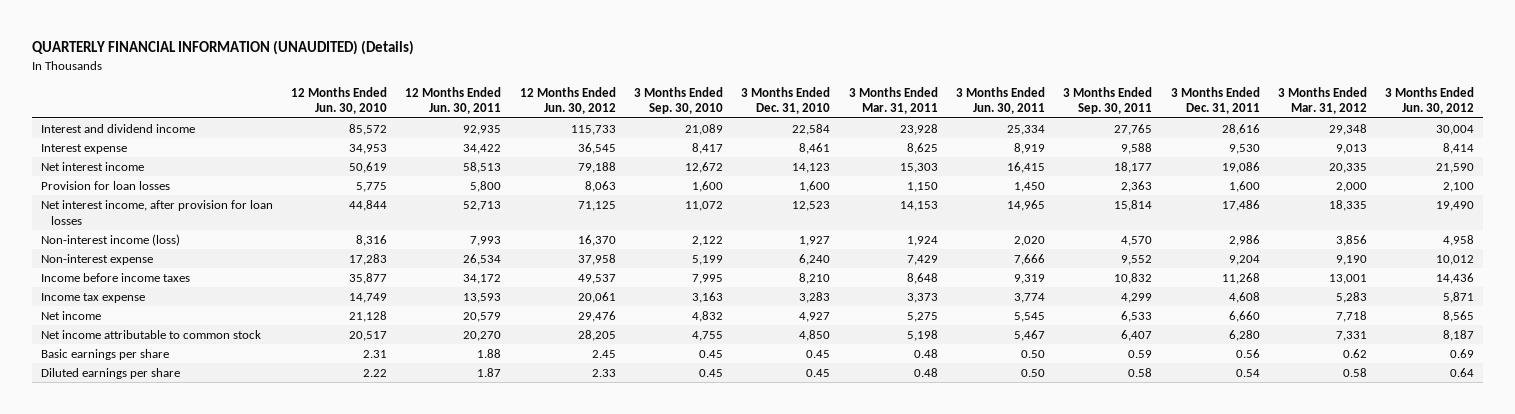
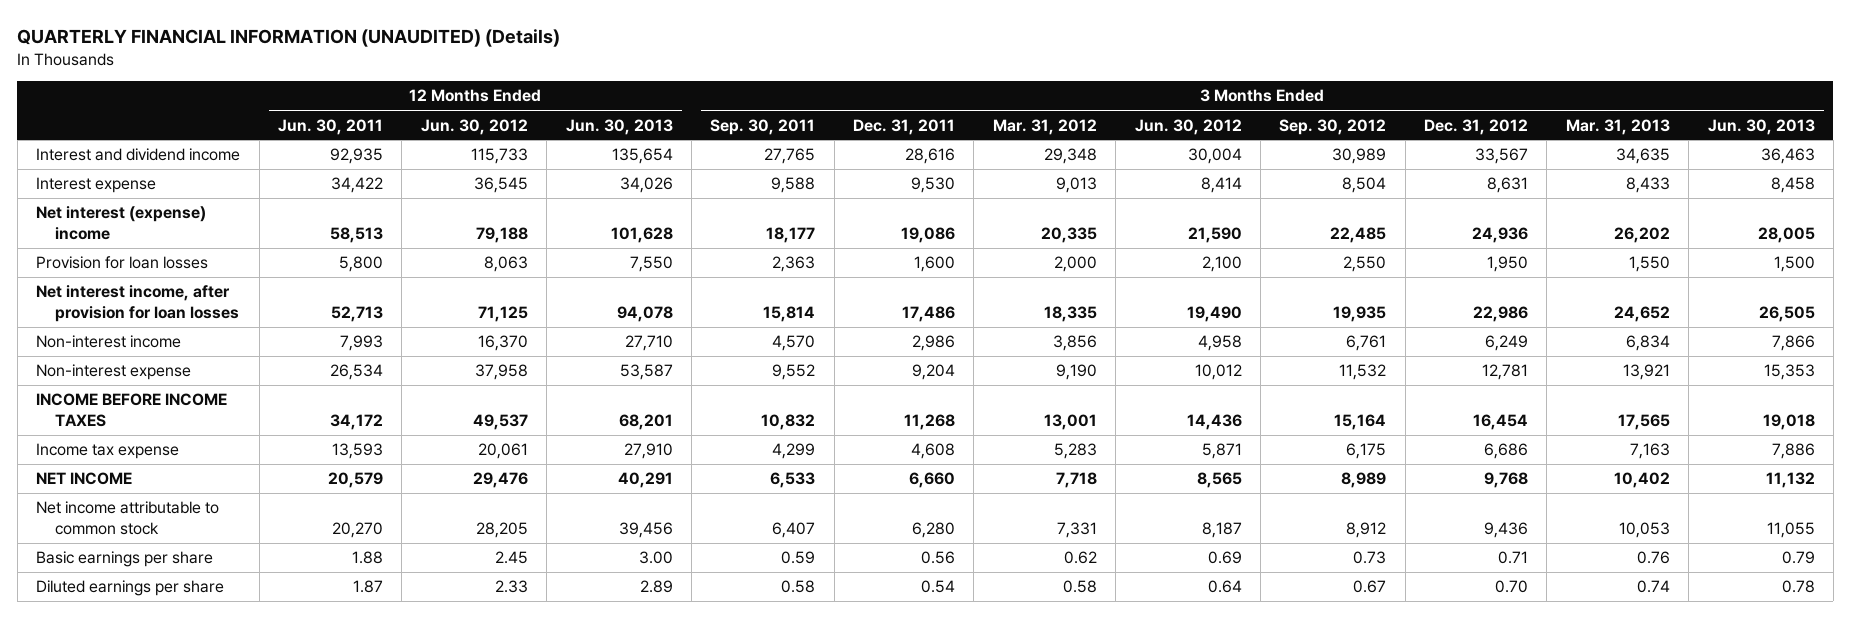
[290,86,387,115] 12 Months Ended Jun. 30, 2010 -> none
[633,86,723,115] 3 Months Ended Sep. 30, 2010 -> none
[741,86,831,115] 3 Months Ended Dec. 31, 2010 -> none
[848,86,938,115] 3 Months Ended Mar. 31, 2011 -> none
[955,86,1045,115] 3 Months Ended Jun. 30, 2011 -> none
none -> [565,118,673,135] Jun. 30, 2013
none -> [1279,118,1387,135] Sep. 30, 2012
none -> [1424,118,1529,135] Dec. 31, 2012
none -> [1565,118,1670,135] Mar. 31, 2013
none -> [1707,118,1815,135] Jun. 30, 2013
[40,161,144,171] Net interest income -> [36,206,207,240] Net interest (expense) income
[40,233,180,246] Non-interest income (loss) -> [36,335,182,349] Non-interest income
[40,272,190,282] Income before income taxes -> [36,393,228,427] INCOME BEFORE INCOME TAXES
[40,310,101,320] Net income -> [36,472,133,486] NET INCOME

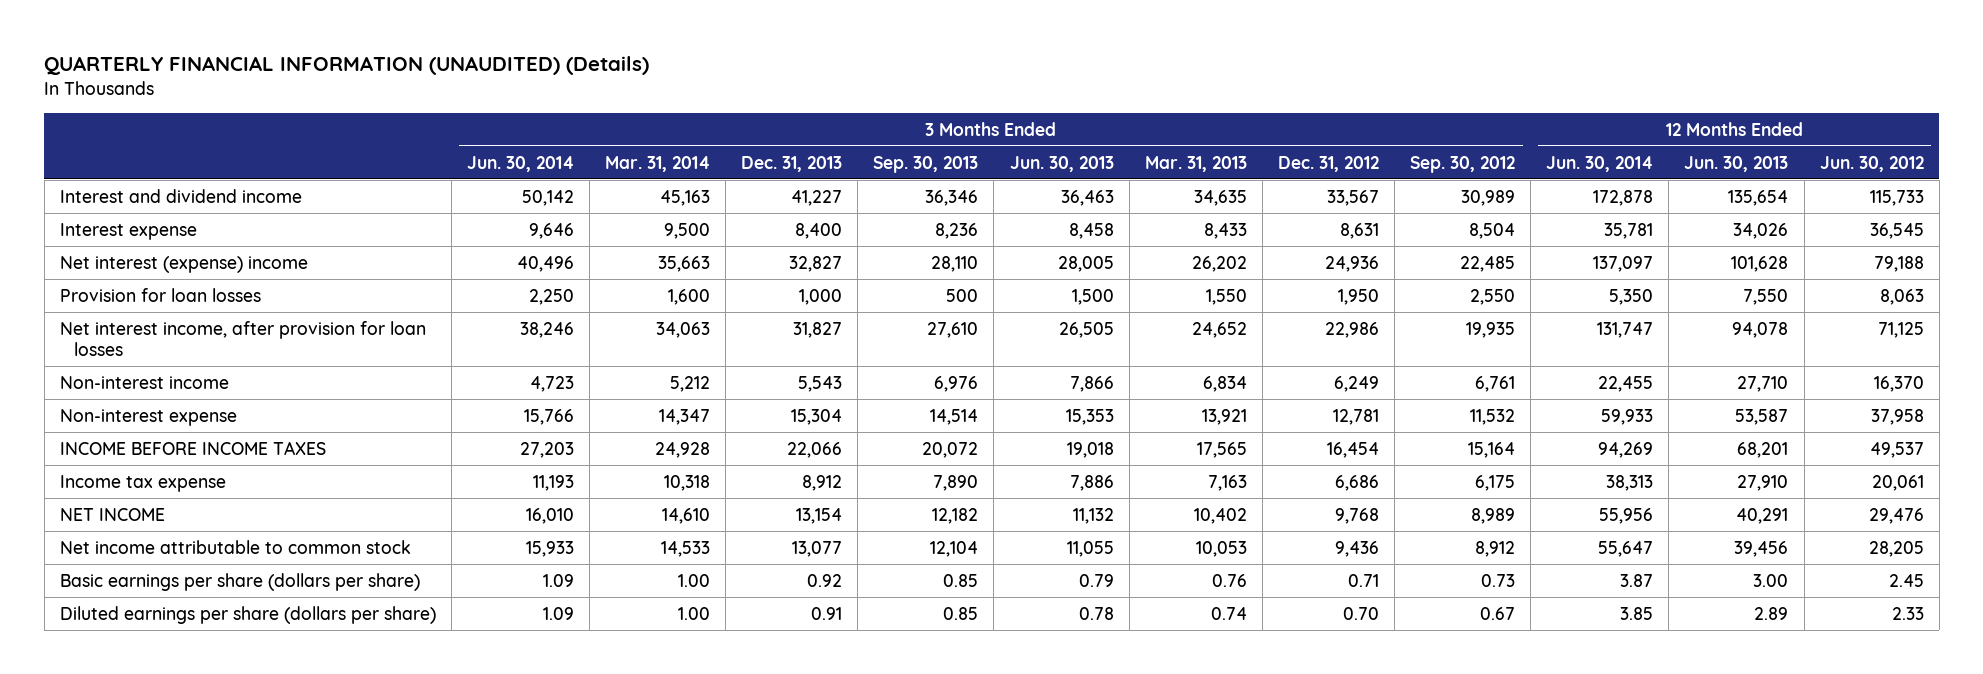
[277,118,383,135] Jun. 30, 2011 -> none
[710,118,816,135] Sep. 30, 2011 -> none
[853,118,956,135] Dec. 31, 2011 -> none
[992,118,1097,135] Mar. 31, 2012 -> none
[1134,118,1242,135] Jun. 30, 2012 -> none
none -> [466,155,574,172] Jun. 30, 2014
none -> [605,155,711,172] Mar. 31, 2014
none -> [741,155,843,172] Dec. 31, 2013
none -> [873,155,979,173] Sep. 30, 2013
none -> [1546,155,1654,172] Jun. 30, 2014
[36,551,214,568] Basic earnings per share -> [59,572,420,591] Basic earnings per share (dollars per share)
[36,580,225,597] Diluted earnings per share -> [59,605,436,624] Diluted earnings per share (dollars per share)

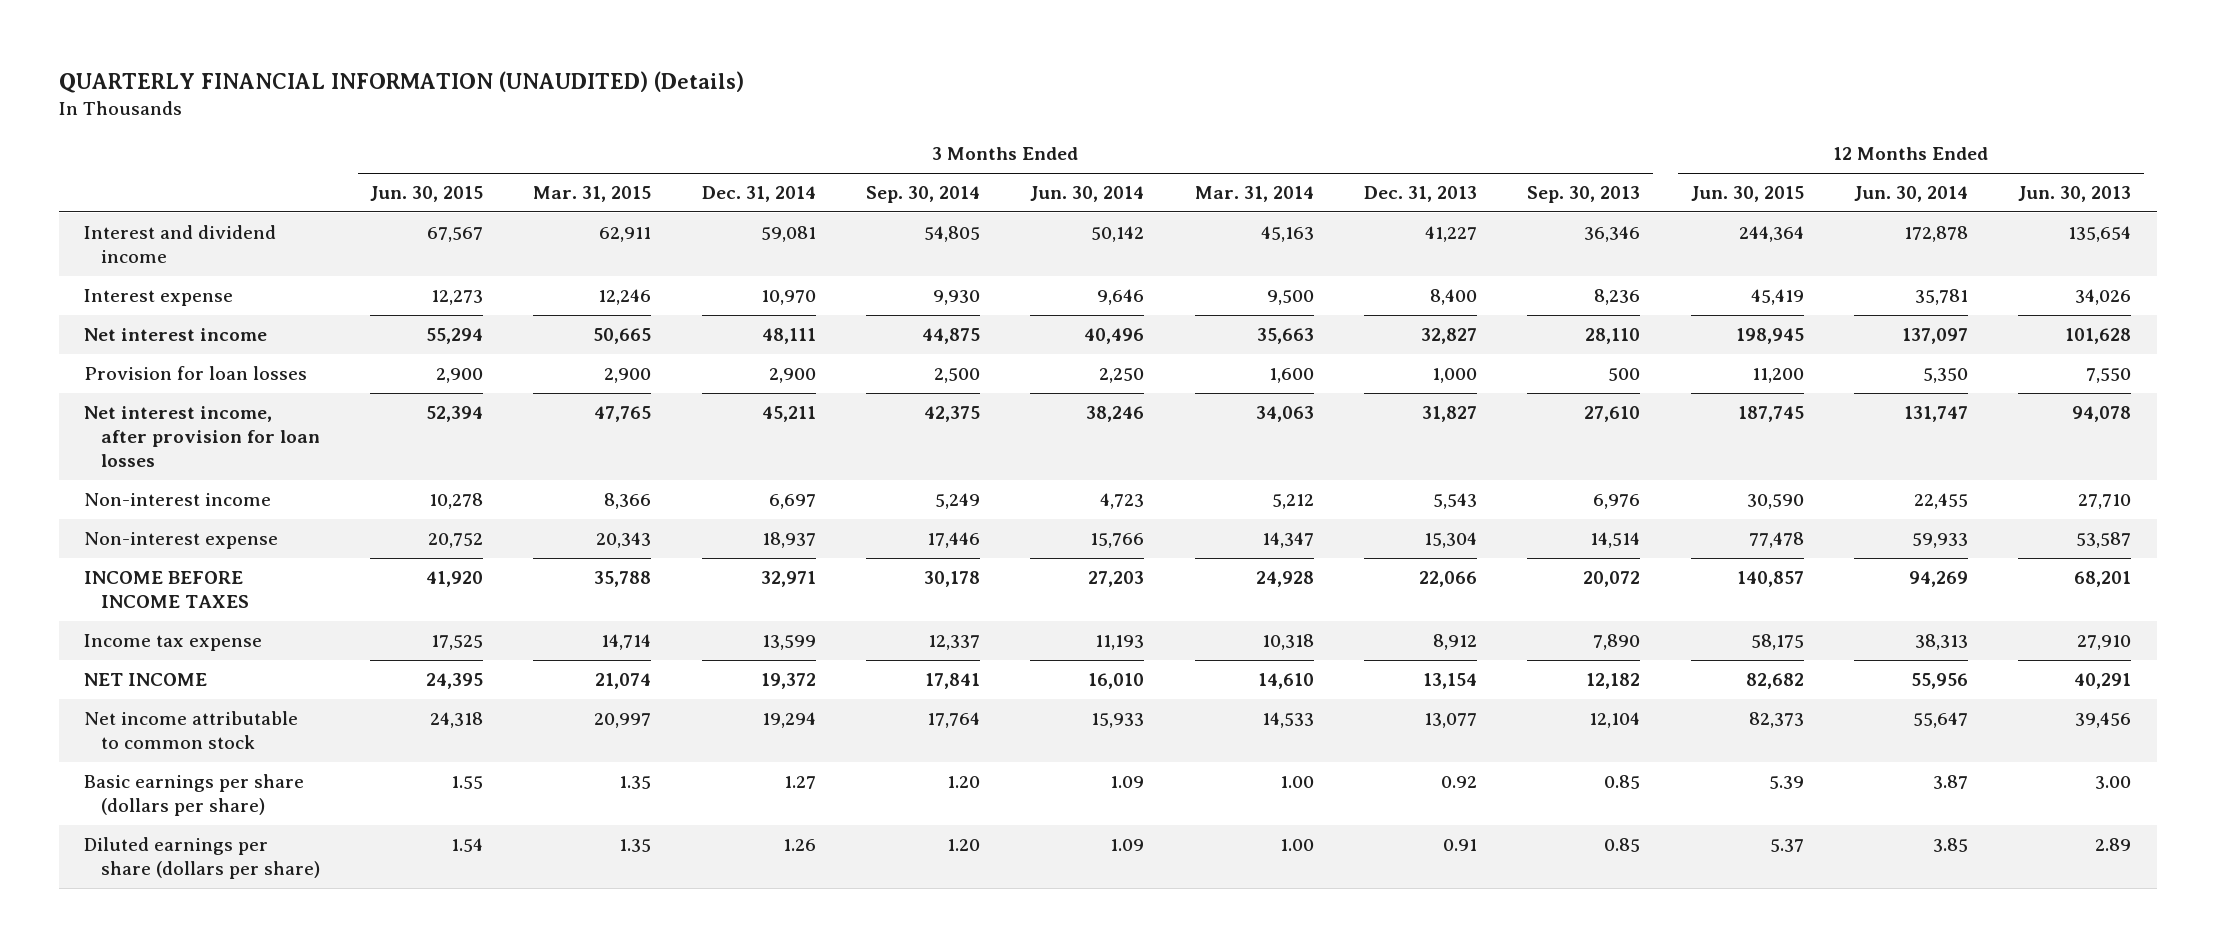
[1009,155,1114,172] Jun. 30, 2013 -> none
[1144,155,1247,172] Mar. 31, 2013 -> none
[1277,155,1379,172] Dec. 31, 2012 -> none
[1410,155,1516,173] Sep. 30, 2012 -> none
[1819,155,1924,172] Jun. 30, 2012 -> none
none -> [370,186,484,203] Jun. 30, 2015
none -> [533,186,652,203] Mar. 31, 2015
none -> [701,186,816,203] Dec. 31, 2014
none -> [866,186,981,204] Sep. 30, 2014
none -> [1690,186,1804,203] Jun. 30, 2015
[59,255,308,273] Net interest (expense) income -> [84,328,268,342] Net interest income

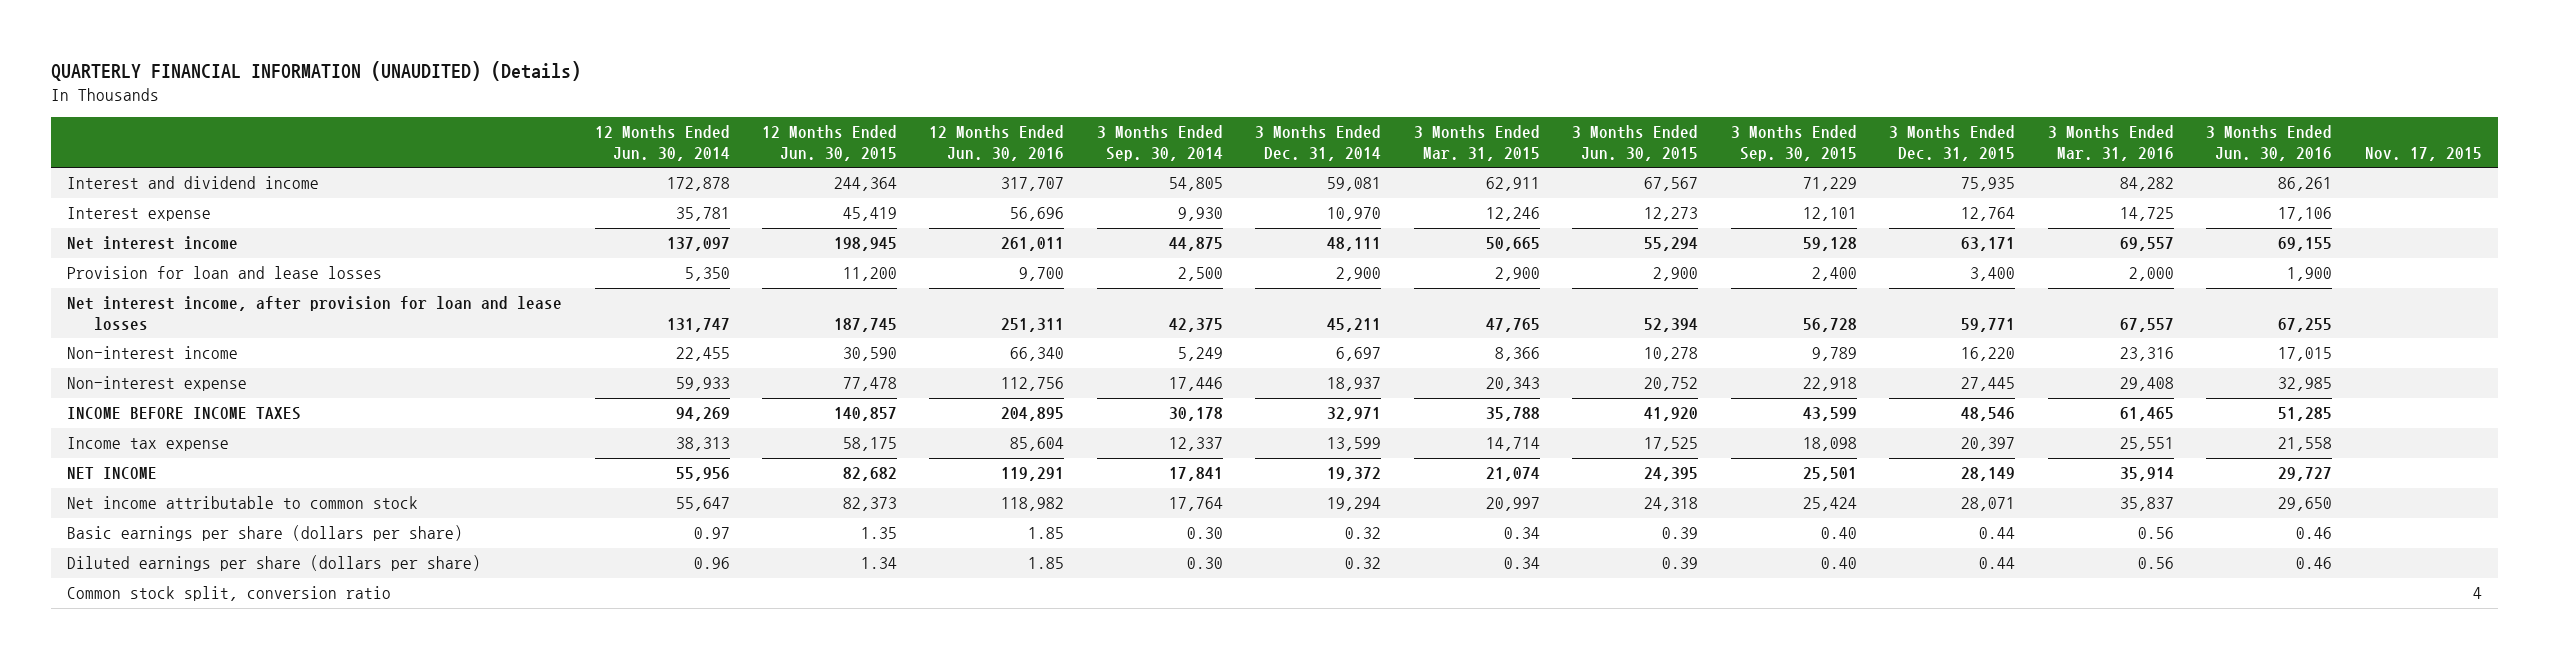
[1030,186,1145,203] Jun. 30, 2014 -> none
[1194,186,1314,203] Mar. 31, 2014 -> none
[1364,186,1478,203] Dec. 31, 2013 -> none
[1527,186,1641,204] Sep. 30, 2013 -> none
[2018,186,2132,203] Jun. 30, 2013 -> none
none -> [929,125,1065,162] 12 Months Ended Jun. 30, 2016
none -> [1730,125,1857,162] 3 Months Ended Sep. 30, 2015
none -> [1889,125,2016,162] 3 Months Ended Dec. 31, 2015
none -> [2047,125,2174,162] 3 Months Ended Mar. 31, 2016
none -> [2206,125,2333,162] 3 Months Ended Jun. 30, 2016
none -> [2364,147,2482,162] Nov. 17, 2015
[84,366,308,381] Provision for loan losses -> [67,266,383,280] Provision for loan and lease losses
[84,406,320,468] Net interest income, after provision for loan losses -> [67,296,563,330] Net interest income, after provision for loan and lease losses
[451,776,484,790] 1.55 -> [1662,527,1699,540] 0.39
[619,776,652,790] 1.35 -> [1503,527,1540,540] 0.34
[783,776,816,790] 1.27 -> [1345,527,1382,540] 0.32
[947,776,981,789] 1.20 -> [1186,527,1223,540] 0.30
[1768,776,1804,790] 5.39 -> [860,527,897,540] 1.35
[1933,775,1969,790] 3.87 -> [693,527,730,540] 0.97
[451,838,484,853] 1.54 -> [1662,557,1699,570] 0.39
[619,839,652,853] 1.35 -> [1503,557,1540,570] 0.34
[782,839,816,852] 1.26 -> [1345,557,1382,570] 0.32
[947,839,981,852] 1.20 -> [1186,557,1223,570] 0.30
[1769,839,1804,853] 5.37 -> [860,557,897,570] 1.34
[1933,838,1969,853] 3.85 -> [693,557,730,570] 0.96
none -> [67,586,392,602] Common stock split, conversion ratio

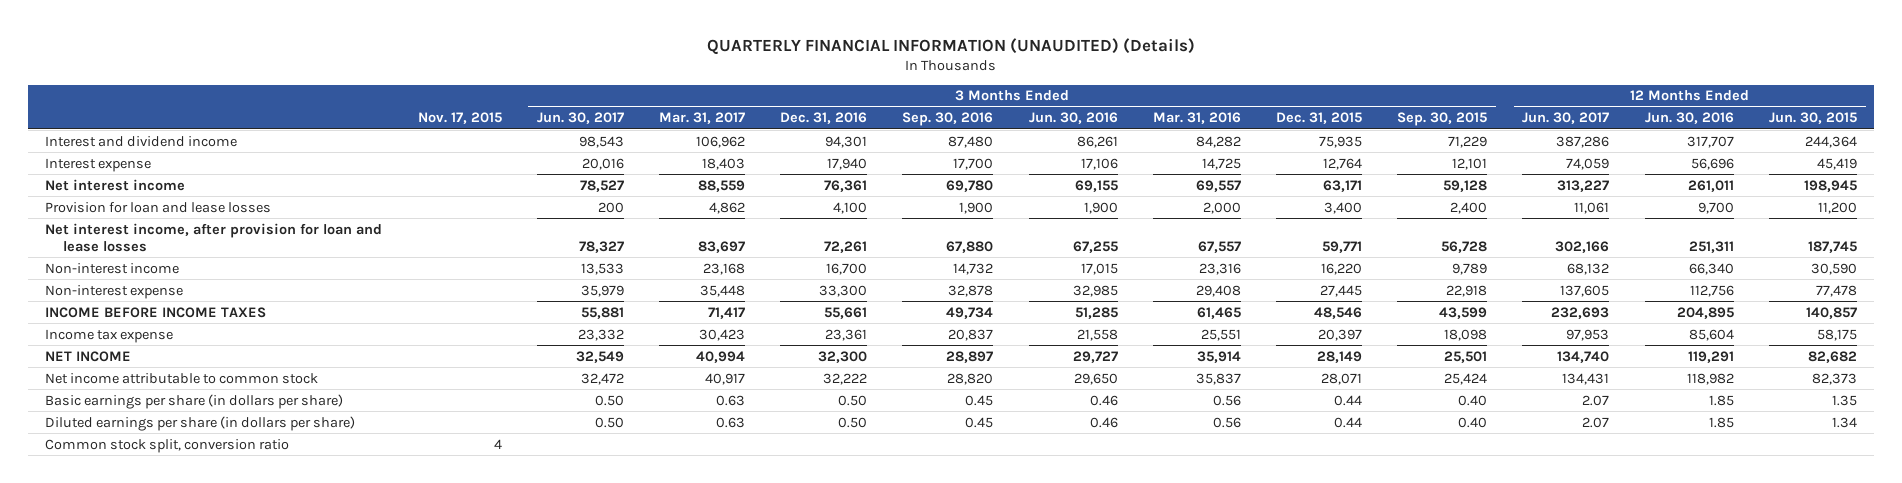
[594,125,730,162] 12 Months Ended Jun. 30, 2014 -> none
[1096,125,1223,162] 3 Months Ended Sep. 30, 2014 -> none
[1255,125,1382,162] 3 Months Ended Dec. 31, 2014 -> none
[1413,125,1540,162] 3 Months Ended Mar. 31, 2015 -> none
[1572,125,1699,162] 3 Months Ended Jun. 30, 2015 -> none
none -> [536,112,624,125] Jun. 30, 2017
none -> [659,112,746,125] Mar. 31, 2017
none -> [780,112,868,125] Dec. 31, 2016
none -> [902,112,994,127] Sep. 30, 2016
none -> [1522,112,1610,125] Jun. 30, 2017
[67,525,464,542] Basic earnings per share (dollars per share) -> [45,393,344,409] Basic earnings per share (in dollars per share)
[67,555,482,572] Diluted earnings per share (dollars per share) -> [45,415,356,431] Diluted earnings per share (in dollars per share)

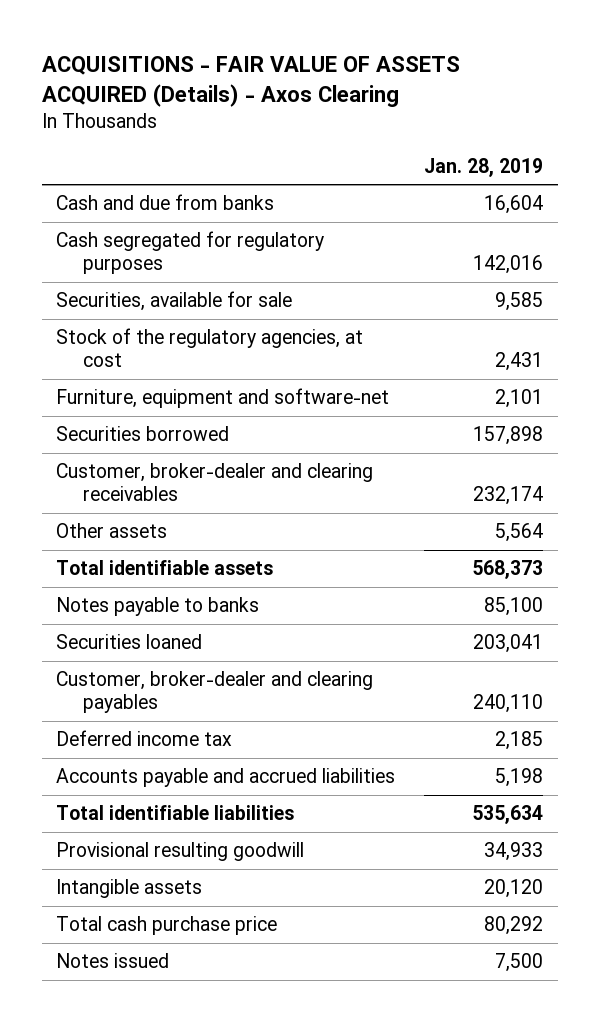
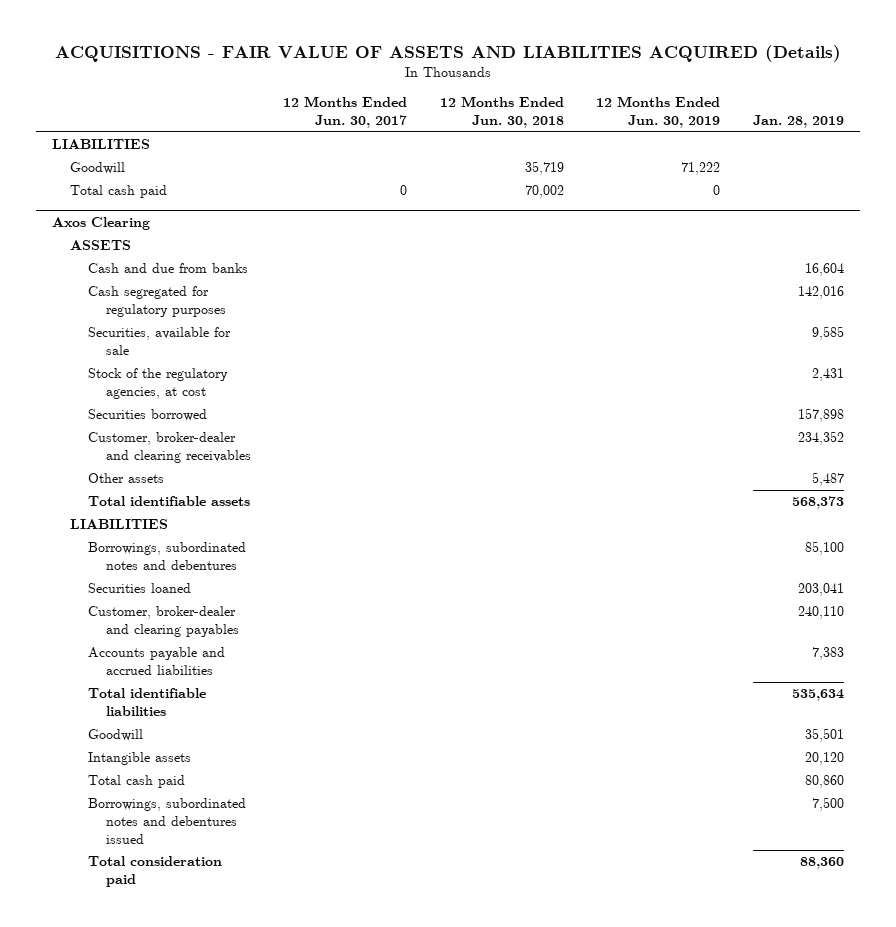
[41,55,460,107] ACQUISITIONS - FAIR VALUE OF ASSETS ACQUIRED (Details) - Axos Clearing -> [54,44,841,62] ACQUISITIONS - FAIR VALUE OF ASSETS AND LIABILITIES ACQUIRED (Details)
none -> [283,96,408,128] 12 Months Ended Jun. 30, 2017
none -> [439,96,564,128] 12 Months Ended Jun. 30, 2018
none -> [596,96,721,128] 12 Months Ended Jun. 30, 2019
none -> [51,139,150,150] LIABILITIES
none -> [69,162,125,175] Goodwill
none -> [69,185,167,199] Total cash paid
none -> [51,217,150,231] Axos Clearing
none -> [69,240,131,251] ASSETS
[56,388,390,409] Furniture, equipment and software-net -> none
[473,485,544,505] 232,174 -> [798,431,845,446] 234,352
[495,523,544,543] 5,564 -> [812,472,845,487] 5,487
none -> [69,519,168,530] LIABILITIES
[56,597,260,617] Notes payable to banks -> [87,542,246,571] Borrowings, subordinated notes and debentures
[56,730,233,747] Deferred income tax -> none
[495,768,544,788] 5,198 -> [812,647,845,661] 7,383
[56,842,305,862] Provisional resulting goodwill -> [87,729,143,742] Goodwill
[484,842,544,862] 34,933 -> [805,728,845,743] 35,501
[56,916,278,936] Total cash purchase price -> [87,775,185,789] Total cash paid
[484,916,544,936] 80,292 -> [805,775,845,789] 80,860
[56,953,170,969] Notes issued -> [87,798,246,844] Borrowings, subordinated notes and debentures issued
none -> [87,856,222,888] Total consideration paid

